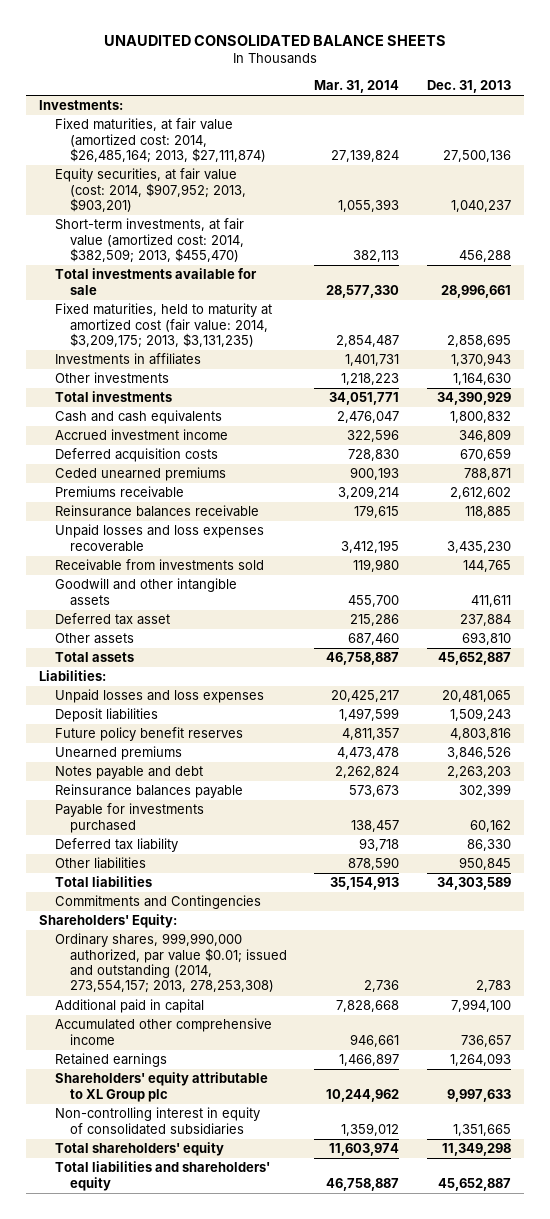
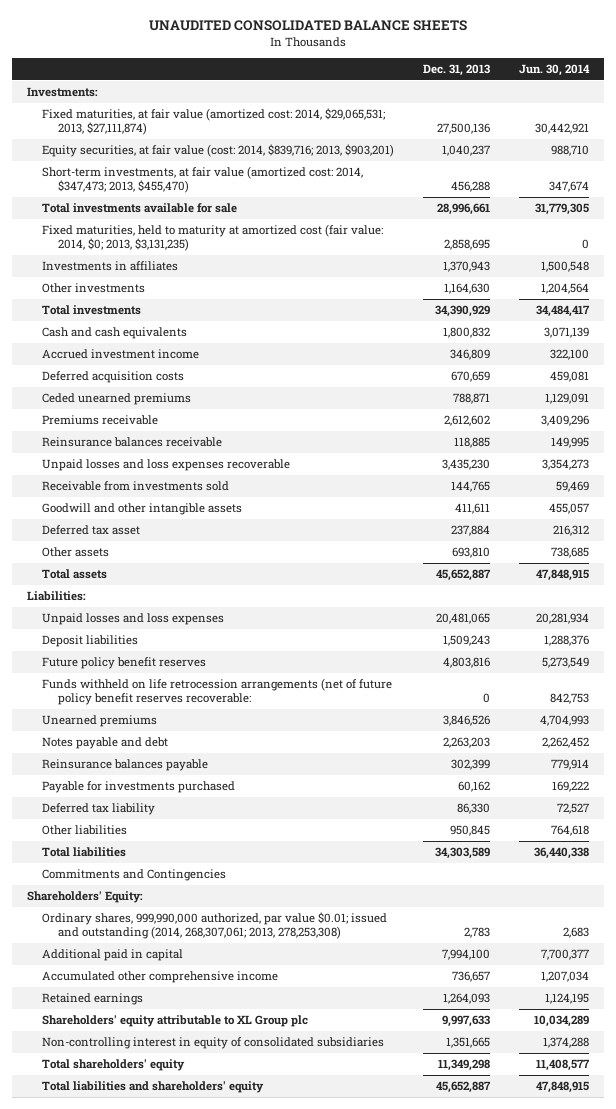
[314,80,400,94] Mar. 31, 2014 -> none
none -> [519,63,591,76] Jun. 30, 2014
[54,118,267,164] Fixed maturities, at fair value (amortized cost: 2014, $26,485,164; 2013, $27,111,874) -> [42,108,386,135] Fixed maturities, at fair value (amortized cost: 2014, $29,065,531; 2013, $27,111,874)
[54,168,247,213] Equity securities, at fair value (cost: 2014, $907,952; 2013, $903,201) -> [42,144,395,158] Equity securities, at fair value (cost: 2014, $839,716; 2013, $903,201)
[54,218,245,264] Short-term investments, at fair value (amortized cost: 2014, $382,509; 2013, $455,470) -> [42,166,364,193] Short-term investments, at fair value (amortized cost: 2014, $347,473; 2013, $455,470)
[54,303,272,349] Fixed maturities, held to maturity at amortized cost (fair value: 2014, $3,209,175; 2013, $3,131,235) -> [42,224,384,251] Fixed maturities, held to maturity at amortized cost (fair value: 2014, $0; 2013, $3,131,235)
none -> [42,678,393,705] Funds withheld on life retrocession arrangements (net of future policy benefit reserves recoverable:
[54,933,288,994] Ordinary shares, 999,990,000 authorized, par value $0.01; issued and outstanding (2014, 273,554,157; 2013, 278,253,308) -> [42,912,388,939] Ordinary shares, 999,990,000 authorized, par value $0.01; issued and outstanding (2014, 268,307,061; 2013, 278,253,308)

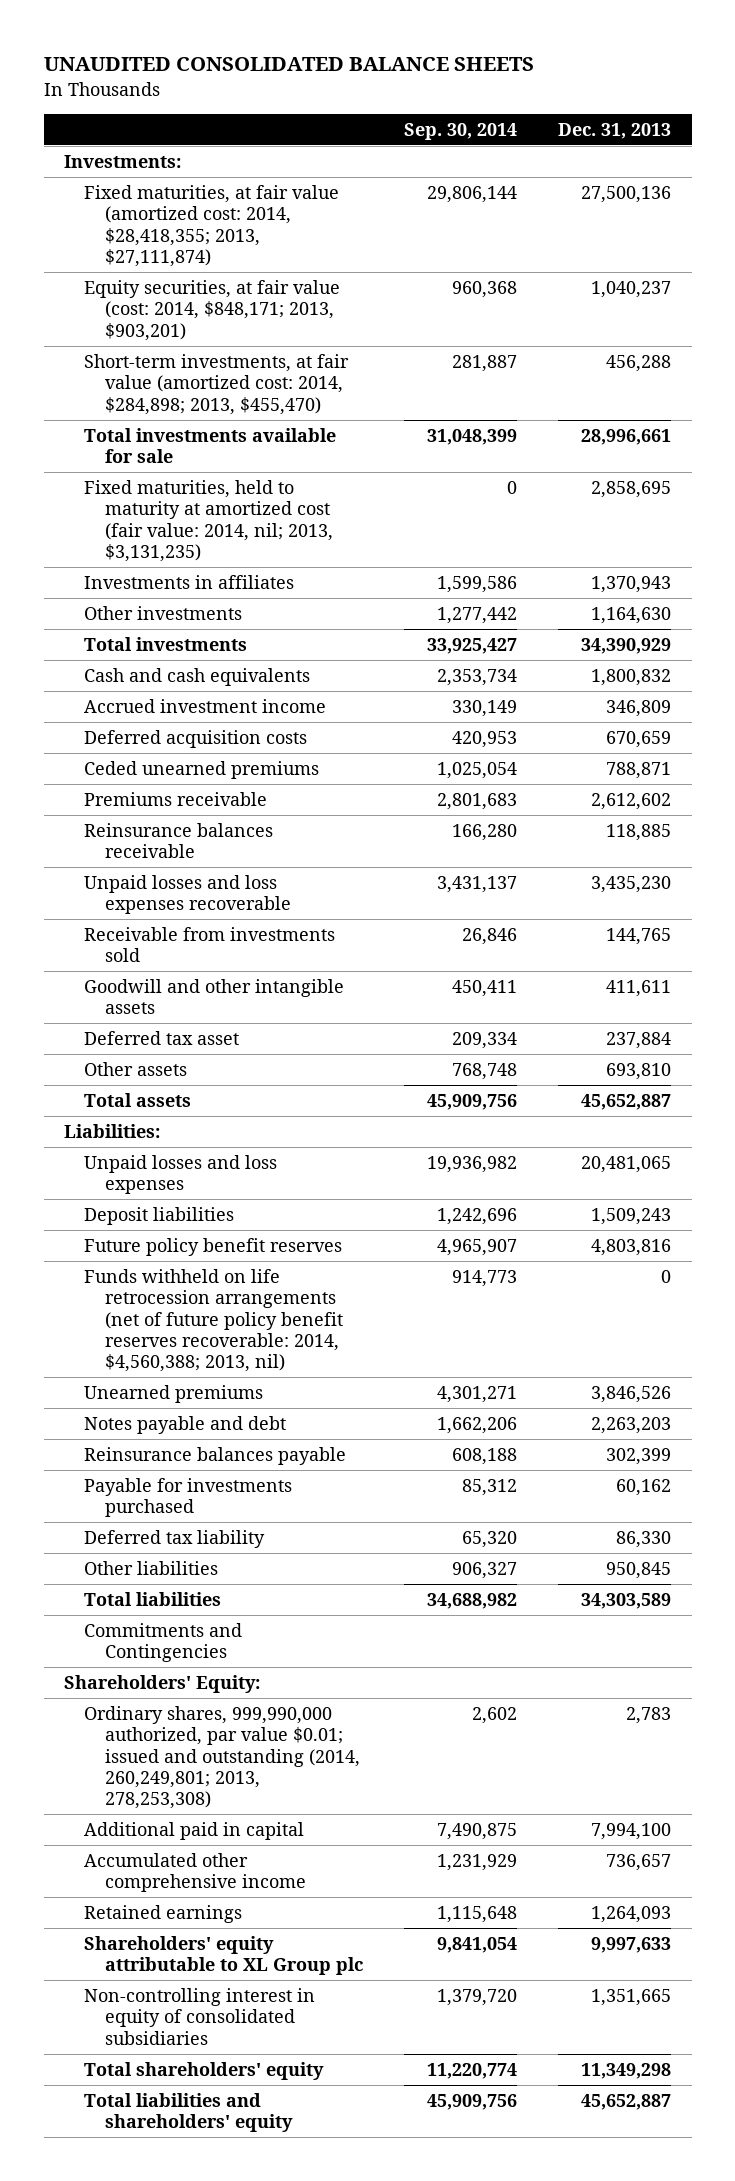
[519,63,591,76] Jun. 30, 2014 -> none
none -> [403,122,517,140] Sep. 30, 2014
[42,108,386,135] Fixed maturities, at fair value (amortized cost: 2014, $29,065,531; 2013, $27,111,874) -> [84,185,340,267] Fixed maturities, at fair value (amortized cost: 2014, $28,418,355; 2013, $27,111,874)
[42,144,395,158] Equity securities, at fair value (cost: 2014, $839,716; 2013, $903,201) -> [84,280,341,341] Equity securities, at fair value (cost: 2014, $848,171; 2013, $903,201)
[42,166,364,193] Short-term investments, at fair value (amortized cost: 2014, $347,473; 2013, $455,470) -> [84,354,350,415] Short-term investments, at fair value (amortized cost: 2014, $284,898; 2013, $455,470)
[42,224,384,251] Fixed maturities, held to maturity at amortized cost (fair value: 2014, $0; 2013, $3,131,235) -> [84,480,333,562] Fixed maturities, held to maturity at amortized cost (fair value: 2014, nil; 2013, $3,131,235)
[42,678,393,705] Funds withheld on life retrocession arrangements (net of future policy benefit reserves recoverable: -> [84,1269,343,1372] Funds withheld on life retrocession arrangements (net of future policy benefit reserves recoverable: 2014, $4,560,388; 2013, nil)
[42,912,388,939] Ordinary shares, 999,990,000 authorized, par value $0.01; issued and outstanding (2014, 268,307,061; 2013, 278,253,308) -> [84,1706,360,1809] Ordinary shares, 999,990,000 authorized, par value $0.01; issued and outstanding (2014, 260,249,801; 2013, 278,253,308)

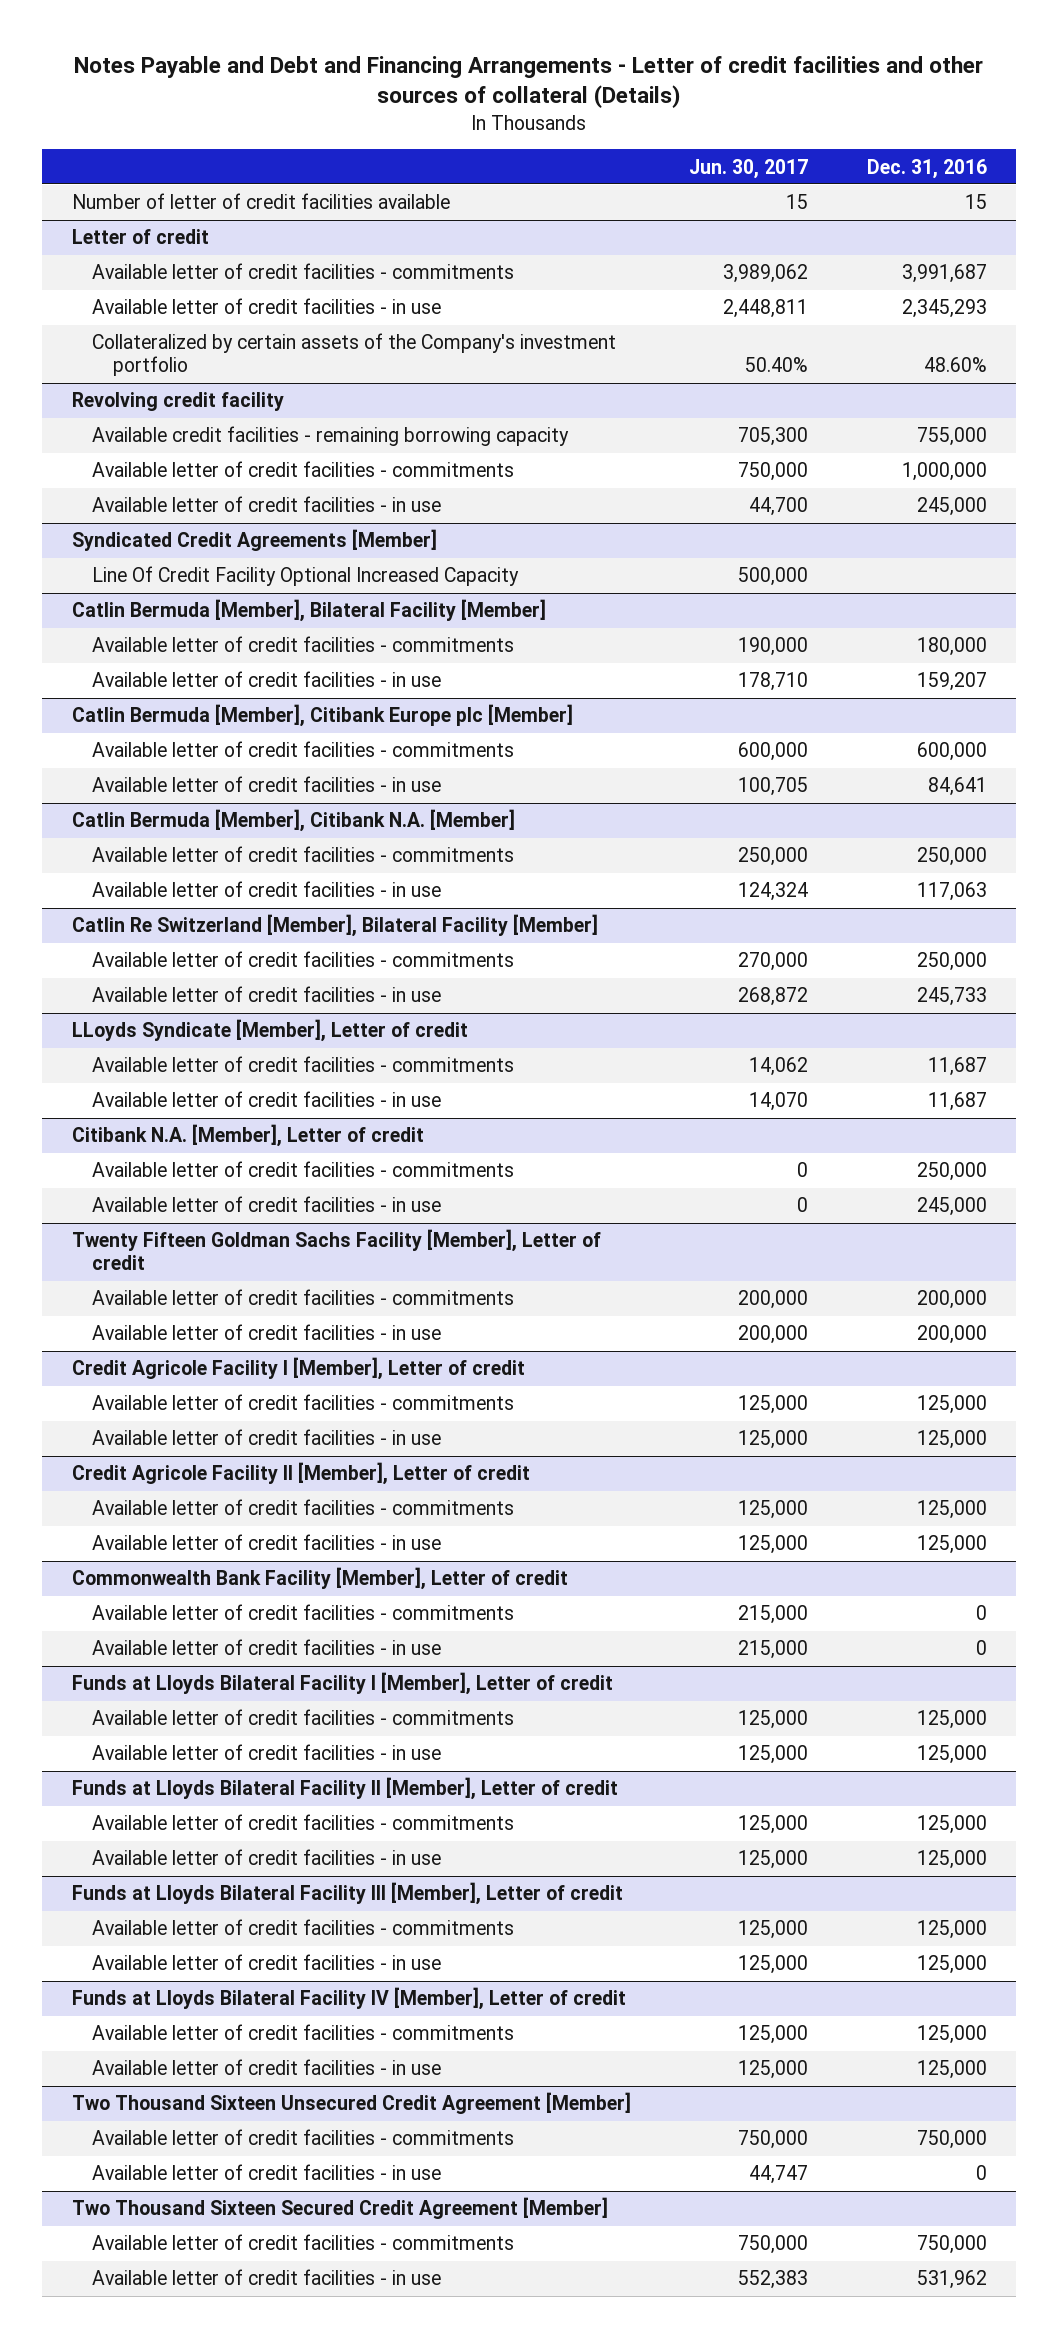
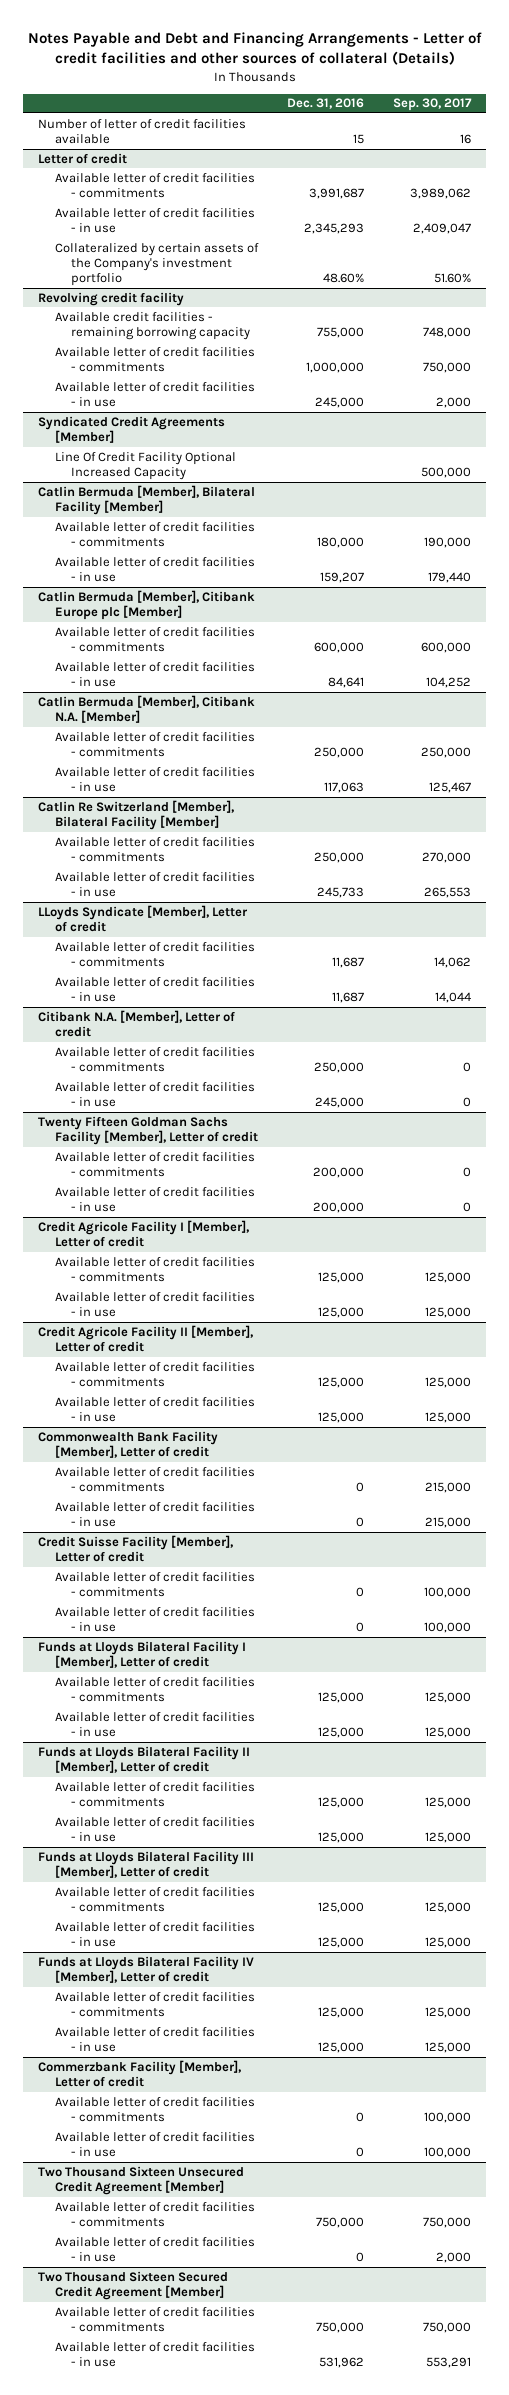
[689,158,809,179] Jun. 30, 2017 -> none
none -> [393,98,473,112] Sep. 30, 2017
none -> [38,1534,234,1562] Credit Suisse Facility [Member], Letter of credit
none -> [54,1571,255,1597] Available letter of credit facilities - commitments
none -> [54,1606,255,1632] Available letter of credit facilities - in use
none -> [38,2059,242,2087] Commerzbank Facility [Member], Letter of credit
none -> [54,2096,255,2122] Available letter of credit facilities - commitments
none -> [54,2131,255,2157] Available letter of credit facilities - in use

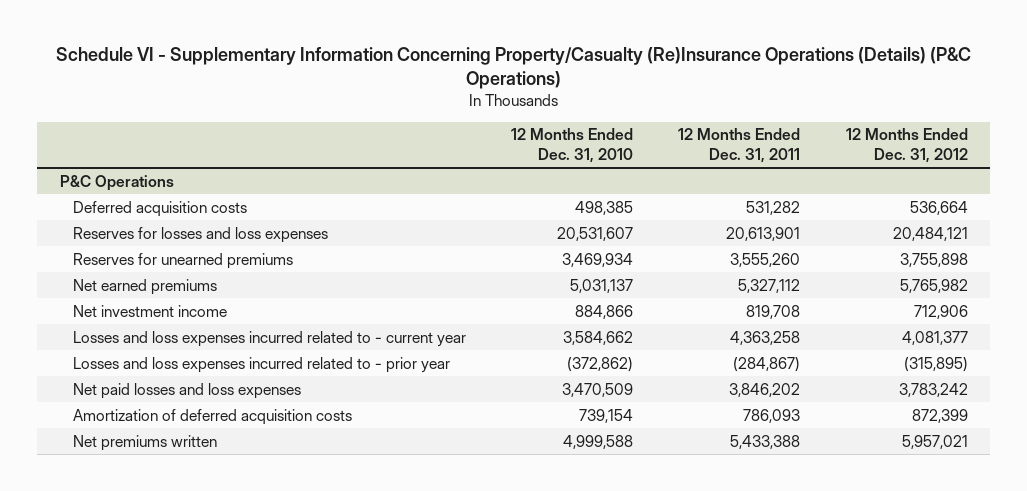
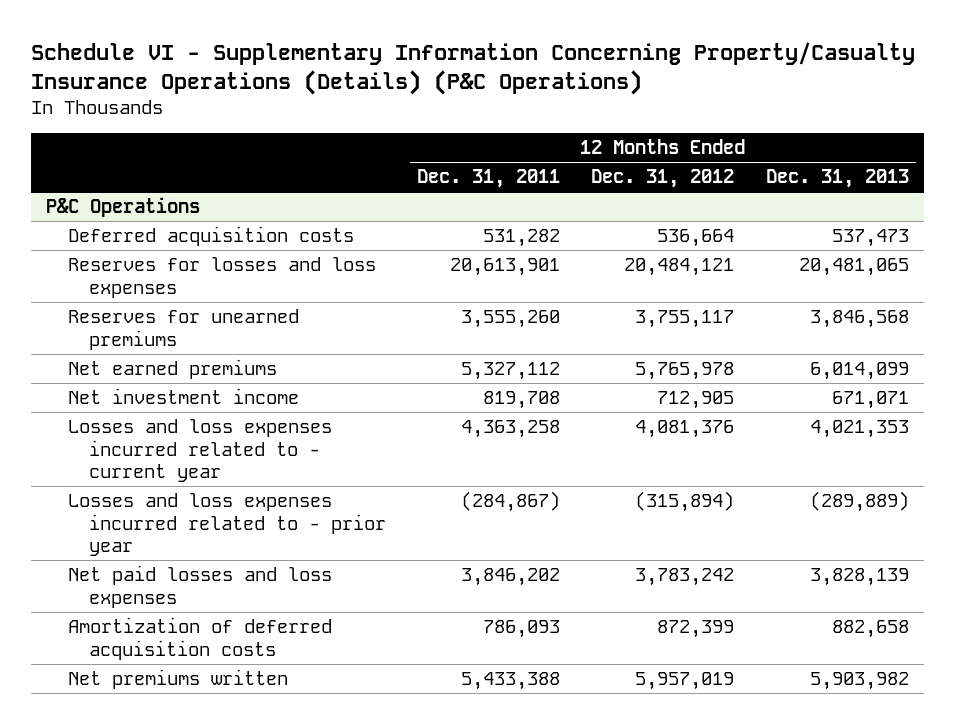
[55,47,971,90] Schedule VI - Supplementary Information Concerning Property/Casualty (Re)Insurance Operations (Details) (P&C Operations) -> [30,41,915,96] Schedule VI - Supplementary Information Concerning Property/Casualty Insurance Operations (Details) (P&C Operations)
[511,128,634,163] 12 Months Ended Dec. 31, 2010 -> none
none -> [765,169,909,189] Dec. 31, 2013
[899,252,968,267] 3,755,898 -> [635,310,735,329] 3,755,117
[899,278,968,293] 5,765,982 -> [635,362,735,381] 5,765,978
[913,304,968,319] 712,906 -> [657,391,735,410] 712,905
[901,330,968,345] 4,081,377 -> [635,420,735,439] 4,081,376
[903,356,968,372] (315,895) -> [635,491,735,513] (315,894)
[901,434,968,449] 5,957,021 -> [635,672,735,691] 5,957,019

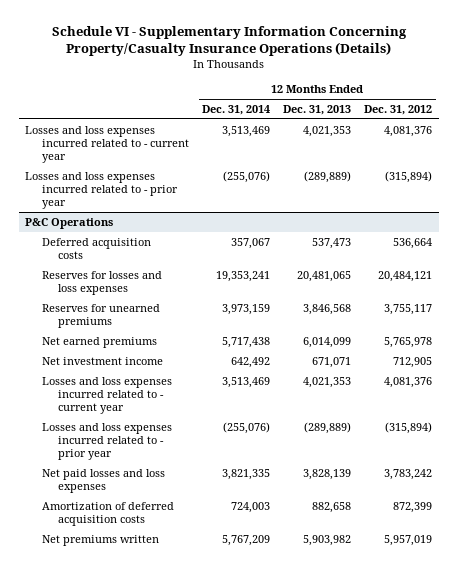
[30,41,915,96] Schedule VI - Supplementary Information Concerning Property/Casualty Insurance Operations (Details) (P&C Operations) -> [51,25,407,57] Schedule VI - Supplementary Information Concerning Property/Casualty Insurance Operations (Details)
[417,169,561,189] Dec. 31, 2011 -> none
none -> [201,104,270,115] Dec. 31, 2014
none -> [25,125,189,164] Losses and loss expenses incurred related to - current year
none -> [25,171,178,210] Losses and loss expenses incurred related to - prior year

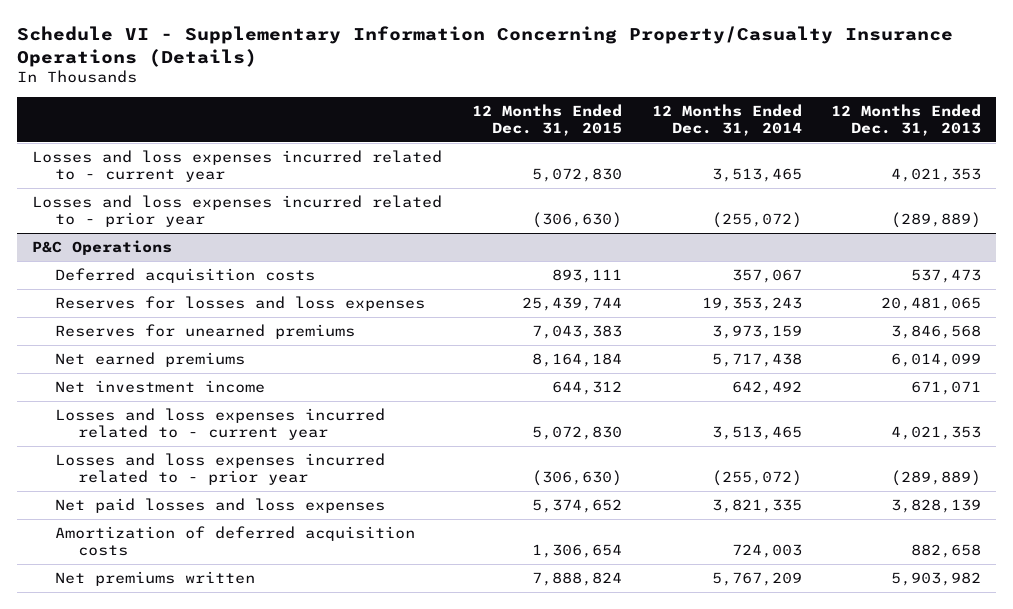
[364,104,433,115] Dec. 31, 2012 -> none
none -> [471,104,622,137] 12 Months Ended Dec. 31, 2015
[221,125,270,137] 3,513,469 -> [711,168,802,183] 3,513,465
[222,170,270,183] (255,076) -> [711,212,802,229] (255,072)
[215,270,270,282] 19,353,241 -> [701,297,802,312] 19,353,243
[221,376,270,388] 3,513,469 -> [711,426,802,441] 3,513,465
[222,421,270,434] (255,076) -> [711,470,802,487] (255,072)

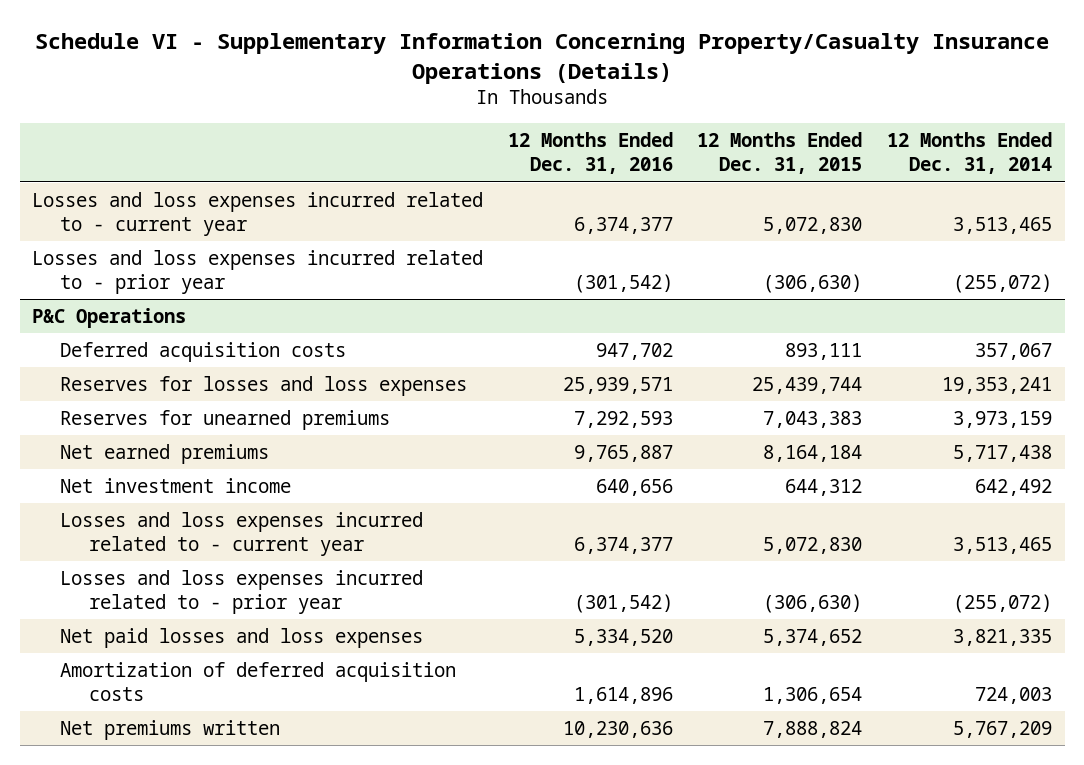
[831,104,982,137] 12 Months Ended Dec. 31, 2013 -> none
none -> [507,132,673,175] 12 Months Ended Dec. 31, 2016
[701,297,802,312] 19,353,243 -> [942,377,1053,395] 19,353,241

